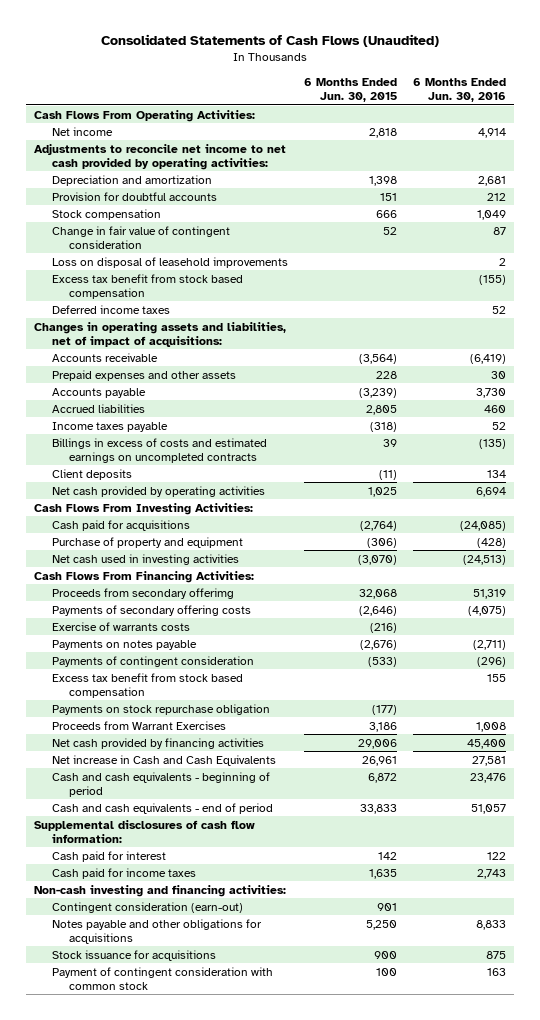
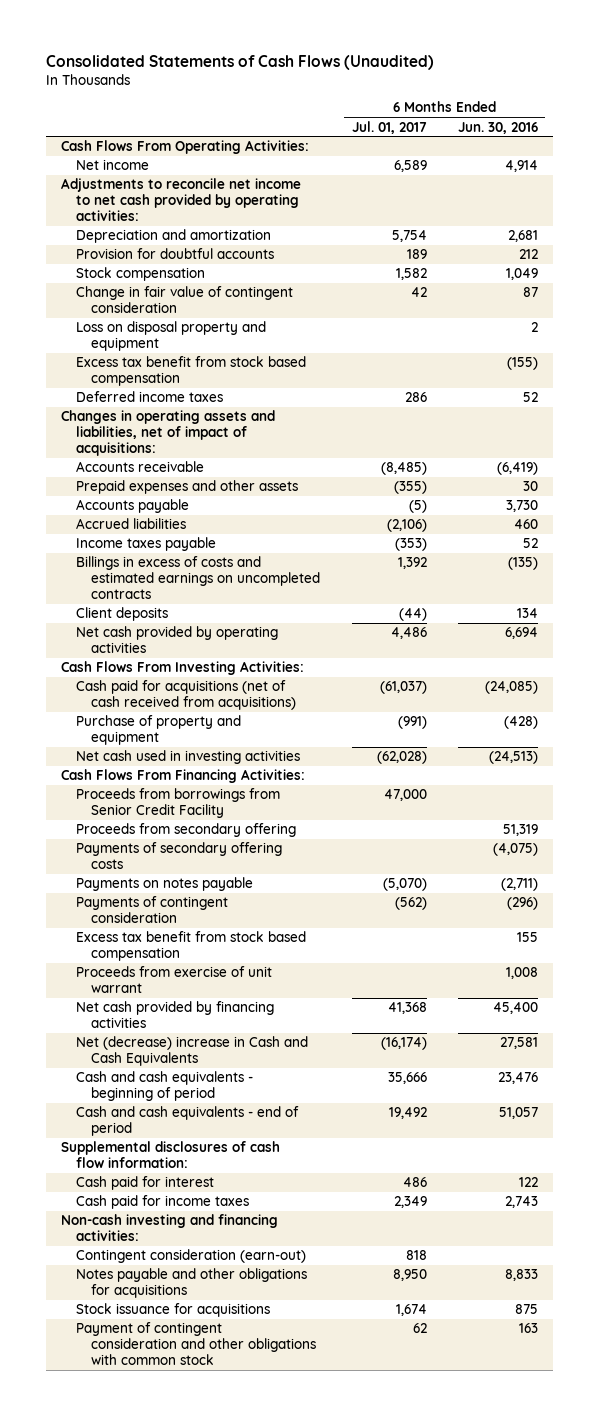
[303,78,397,103] 6 Months Ended Jun. 30, 2015 -> none
none -> [351,120,427,134] Jul. 01, 2017
[51,256,288,268] Loss on disposal of leasehold improvements -> [76,321,267,352] Loss on disposal property and equipment
[51,519,190,531] Cash paid for acquisitions -> [76,680,297,711] Cash paid for acquisitions (net of cash received from acquisitions)
none -> [76,788,281,819] Proceeds from borrowings from Senior Credit Facility
[51,587,234,599] Proceeds from secondary offerimg -> [76,823,297,838] Proceeds from secondary offering
[51,621,190,631] Exercise of warrants costs -> none
[51,703,270,715] Payments on stock repurchase obligation -> none
[51,720,226,730] Proceeds from Warrant Exercises -> [76,966,273,994] Proceeds from exercise of unit warrant
[51,754,276,766] Net increase in Cash and Cash Equivalents -> [76,1036,309,1067] Net (decrease) increase in Cash and Cash Equivalents
[51,966,273,990] Payment of contingent consideration with common stock -> [76,1322,317,1366] Payment of contingent consideration and other obligations with common stock

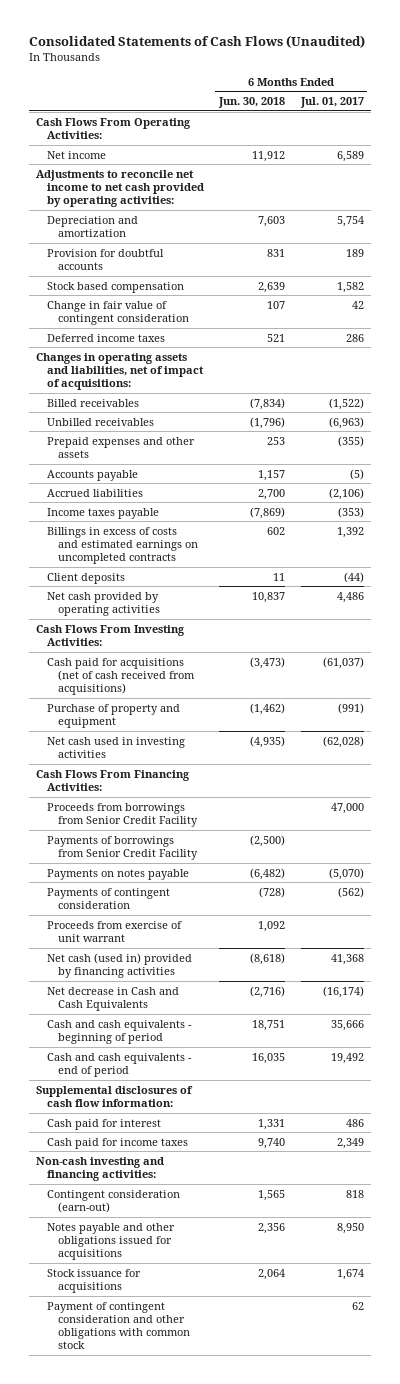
[457,121,538,134] Jun. 30, 2016 -> none
none -> [218,97,286,109] Jun. 30, 2018
[76,267,206,282] Stock compensation -> [46,281,184,293] Stock based compensation
[76,321,267,352] Loss on disposal property and equipment -> none
[76,356,307,387] Excess tax benefit from stock based compensation -> none
[76,461,205,473] Accounts receivable -> none
none -> [46,398,139,407] Billed receivables
none -> [46,417,154,426] Unbilled receivables
[76,823,297,838] Proceeds from secondary offering -> none
[76,842,283,870] Payments of secondary offering costs -> none
none -> [46,835,198,860] Payments of borrowings from Senior Credit Facility
[76,931,307,962] Excess tax benefit from stock based compensation -> none
[76,1001,275,1029] Net cash provided by financing activities -> [46,952,192,978] Net cash (used in) provided by financing activities
[76,1036,309,1067] Net (decrease) increase in Cash and Cash Equivalents -> [46,986,179,1011] Net decrease in Cash and Cash Equivalents
[76,1268,308,1299] Notes payable and other obligations for acquisitions -> [46,1222,175,1261] Notes payable and other obligations issued for acquisitions

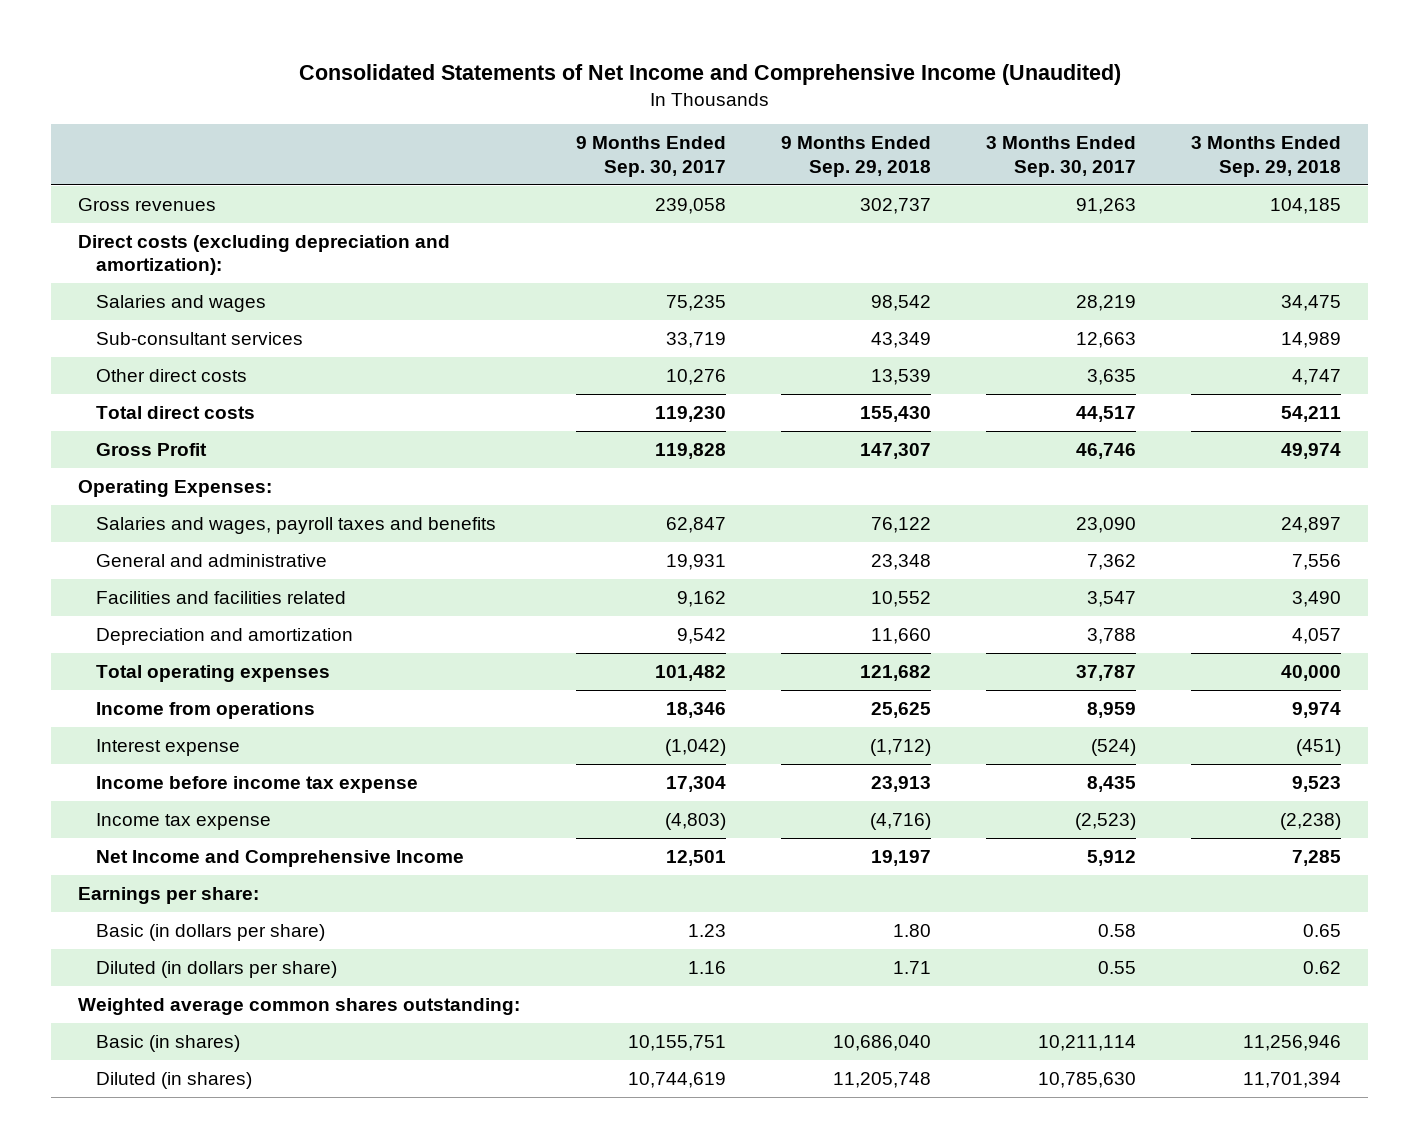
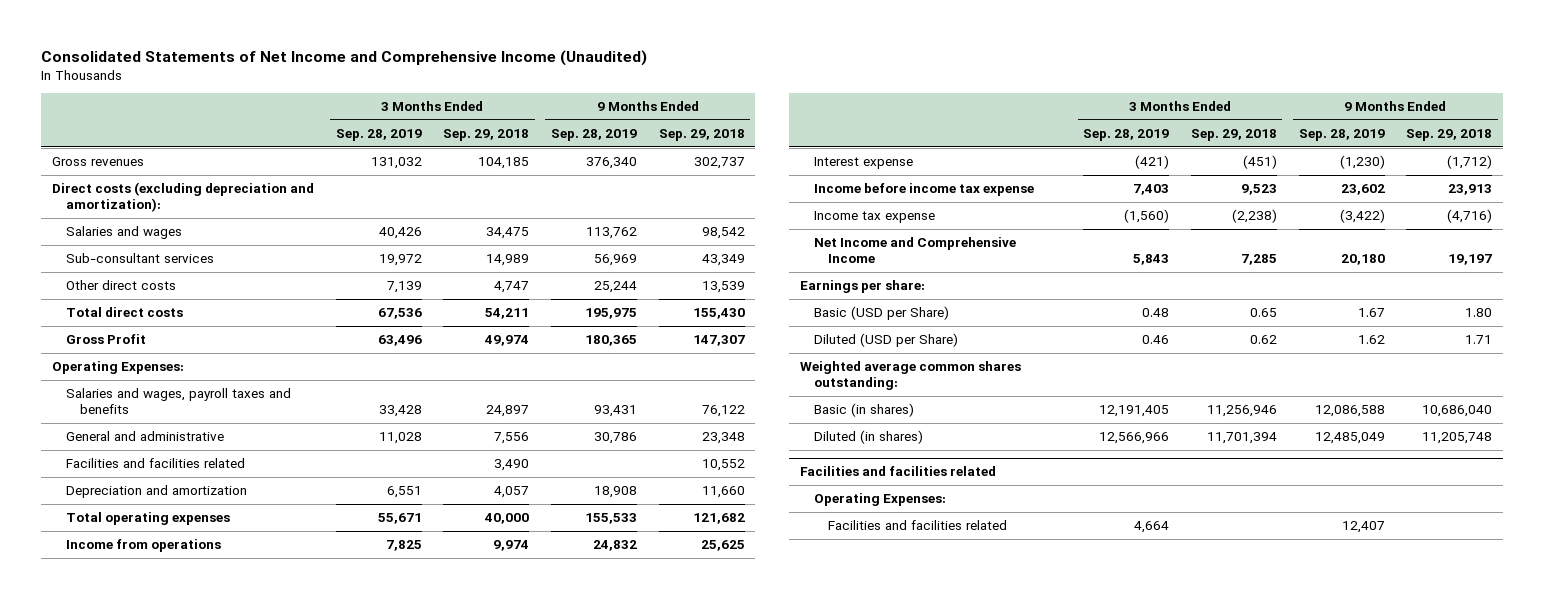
[575,136,726,177] 9 Months Ended Sep. 30, 2017 -> none
[985,136,1136,177] 3 Months Ended Sep. 30, 2017 -> none
none -> [335,128,422,141] Sep. 28, 2019
none -> [550,128,637,141] Sep. 28, 2019
[95,923,325,941] Basic (in dollars per share) -> [813,306,949,321] Basic (USD per Share)
[95,960,337,978] Diluted (in dollars per share) -> [813,333,958,348] Diluted (USD per Share)
none -> [799,466,996,477] Facilities and facilities related
none -> [813,493,946,507] Operating Expenses:
none -> [828,520,1008,531] Facilities and facilities related

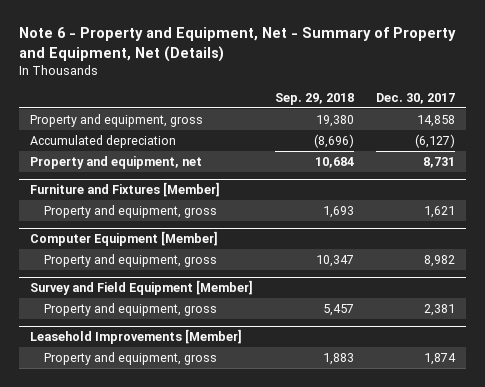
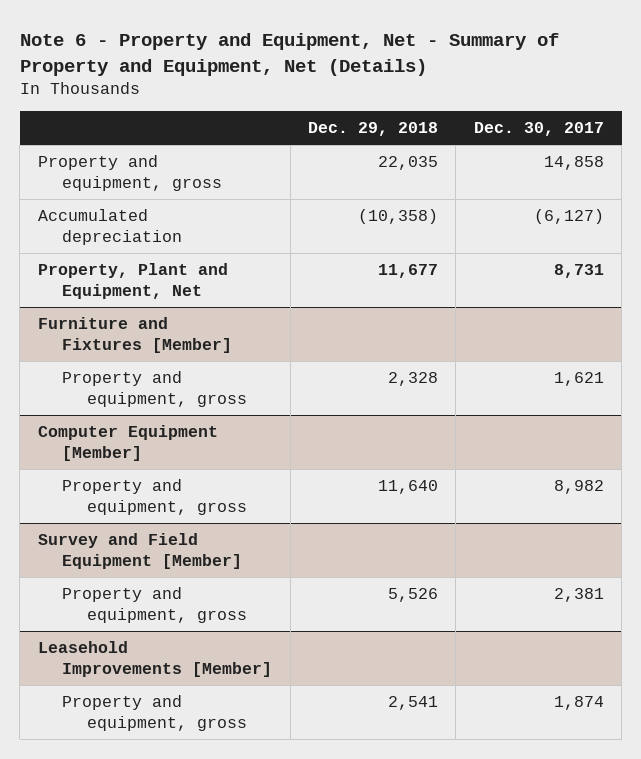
[275,92,355,105] Sep. 29, 2018 -> none
none -> [308,122,439,137] Dec. 29, 2018
[30,155,203,169] Property and equipment, net -> [37,263,228,300] Property, Plant and Equipment, Net

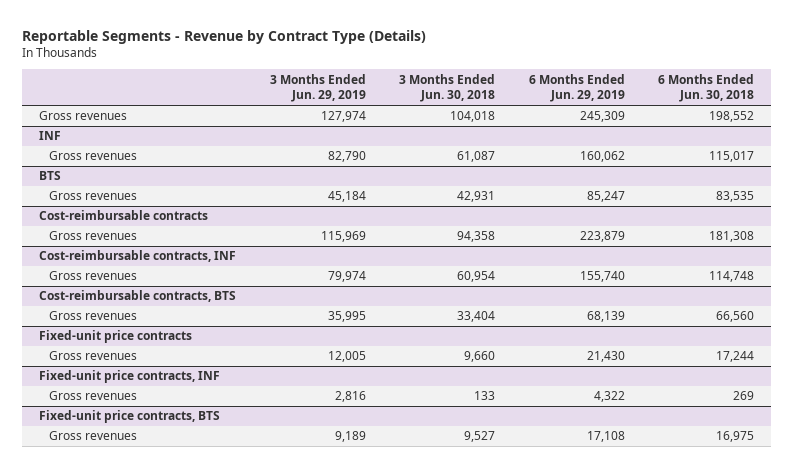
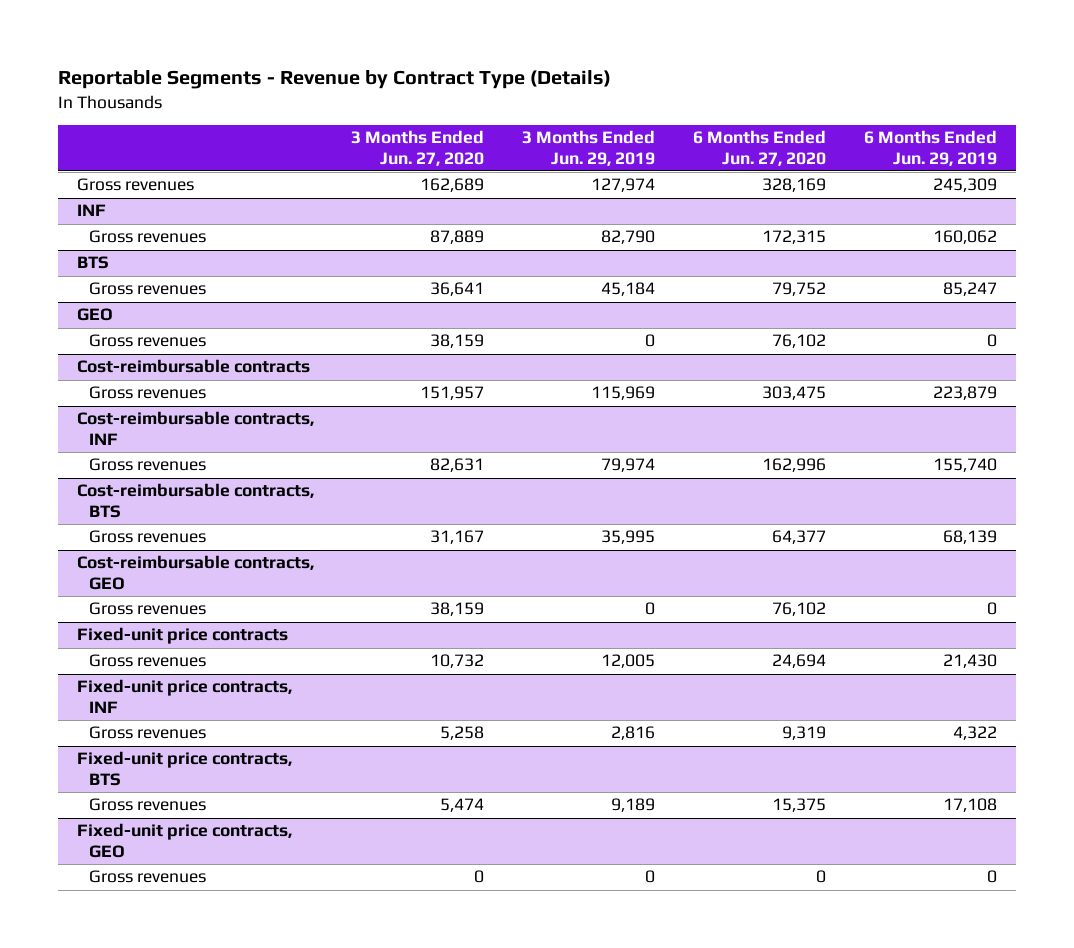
[399,73,496,103] 3 Months Ended Jun. 30, 2018 -> none
[658,73,755,103] 6 Months Ended Jun. 30, 2018 -> none
none -> [351,130,485,166] 3 Months Ended Jun. 27, 2020
none -> [693,130,827,166] 6 Months Ended Jun. 27, 2020
none -> [76,308,113,322] GEO
none -> [89,334,207,348] Gross revenues
none -> [76,555,314,590] Cost-reimbursable contracts, GEO
none -> [89,602,207,616] Gross revenues
none -> [76,823,292,858] Fixed-unit price contracts, GEO
none -> [89,870,207,884] Gross revenues

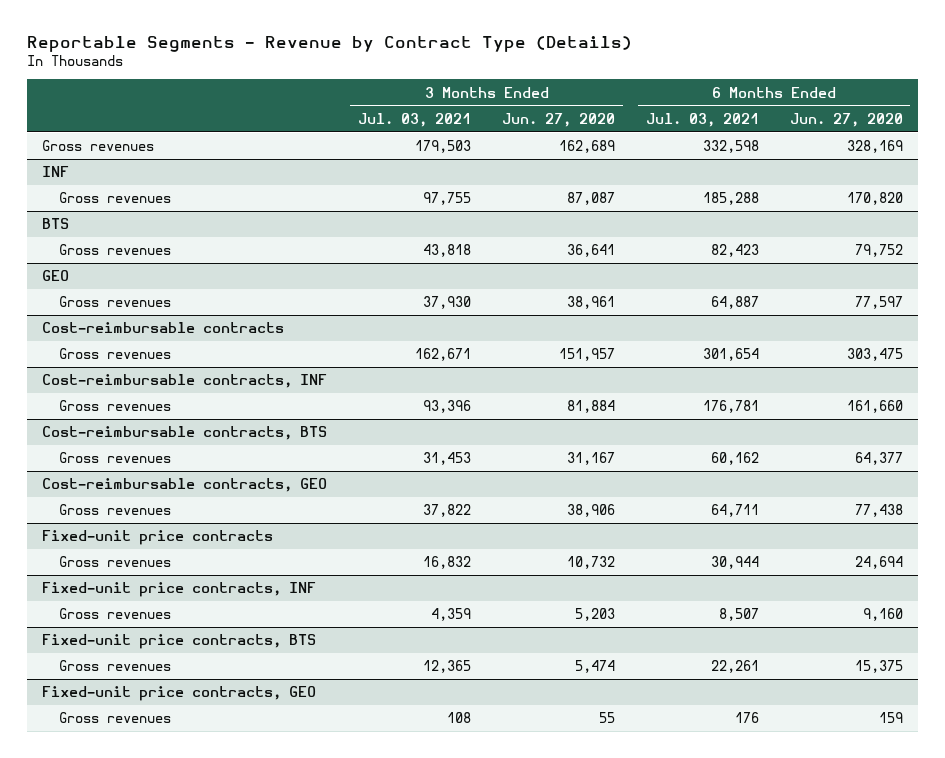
[522,130,656,166] 3 Months Ended Jun. 29, 2019 -> none
[864,130,998,166] 6 Months Ended Jun. 29, 2019 -> none
none -> [358,112,472,127] Jul. 03, 2021
none -> [645,112,759,127] Jul. 03, 2021
[430,230,485,245] 87,889 -> [566,192,615,206] 87,087
[762,230,827,245] 172,315 -> [846,192,903,206] 170,820
[430,334,485,349] 38,159 -> [566,296,615,310] 38,961
[772,334,827,349] 76,102 -> [854,296,903,310] 77,597
[430,458,485,473] 82,631 -> [566,400,615,414] 81,884
[762,458,827,473] 162,996 -> [846,400,903,414] 161,660
[430,602,485,617] 38,159 -> [566,504,615,518] 38,906
[772,602,827,617] 76,102 -> [854,504,903,518] 77,438
[440,726,485,741] 5,258 -> [574,608,615,622] 5,203
[782,726,827,741] 9,319 -> [862,608,903,622] 9,160
[474,870,485,884] 0 -> [598,712,615,724] 55
[816,870,827,884] 0 -> [878,712,903,724] 159

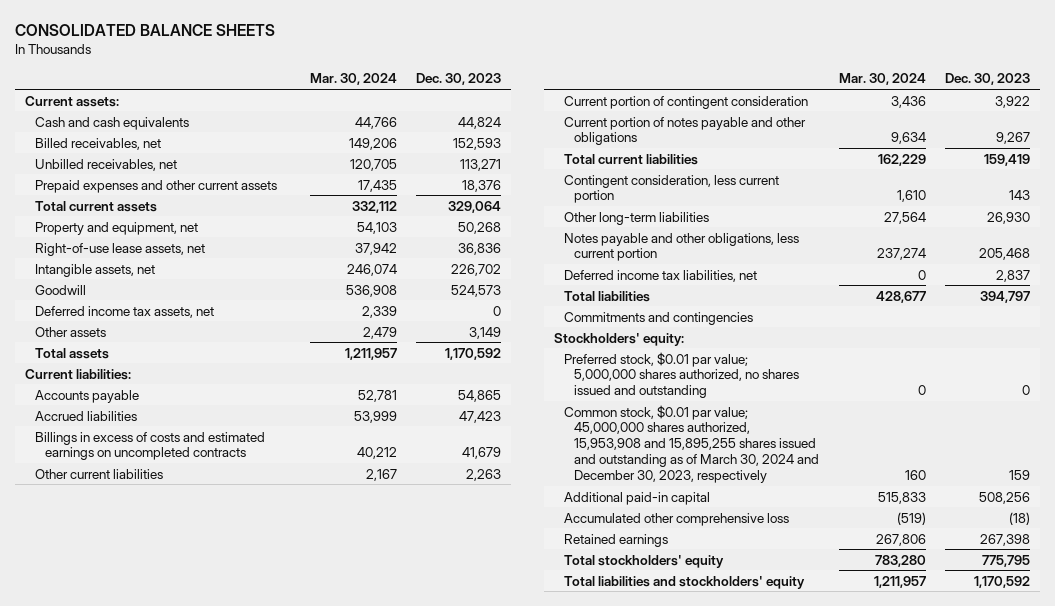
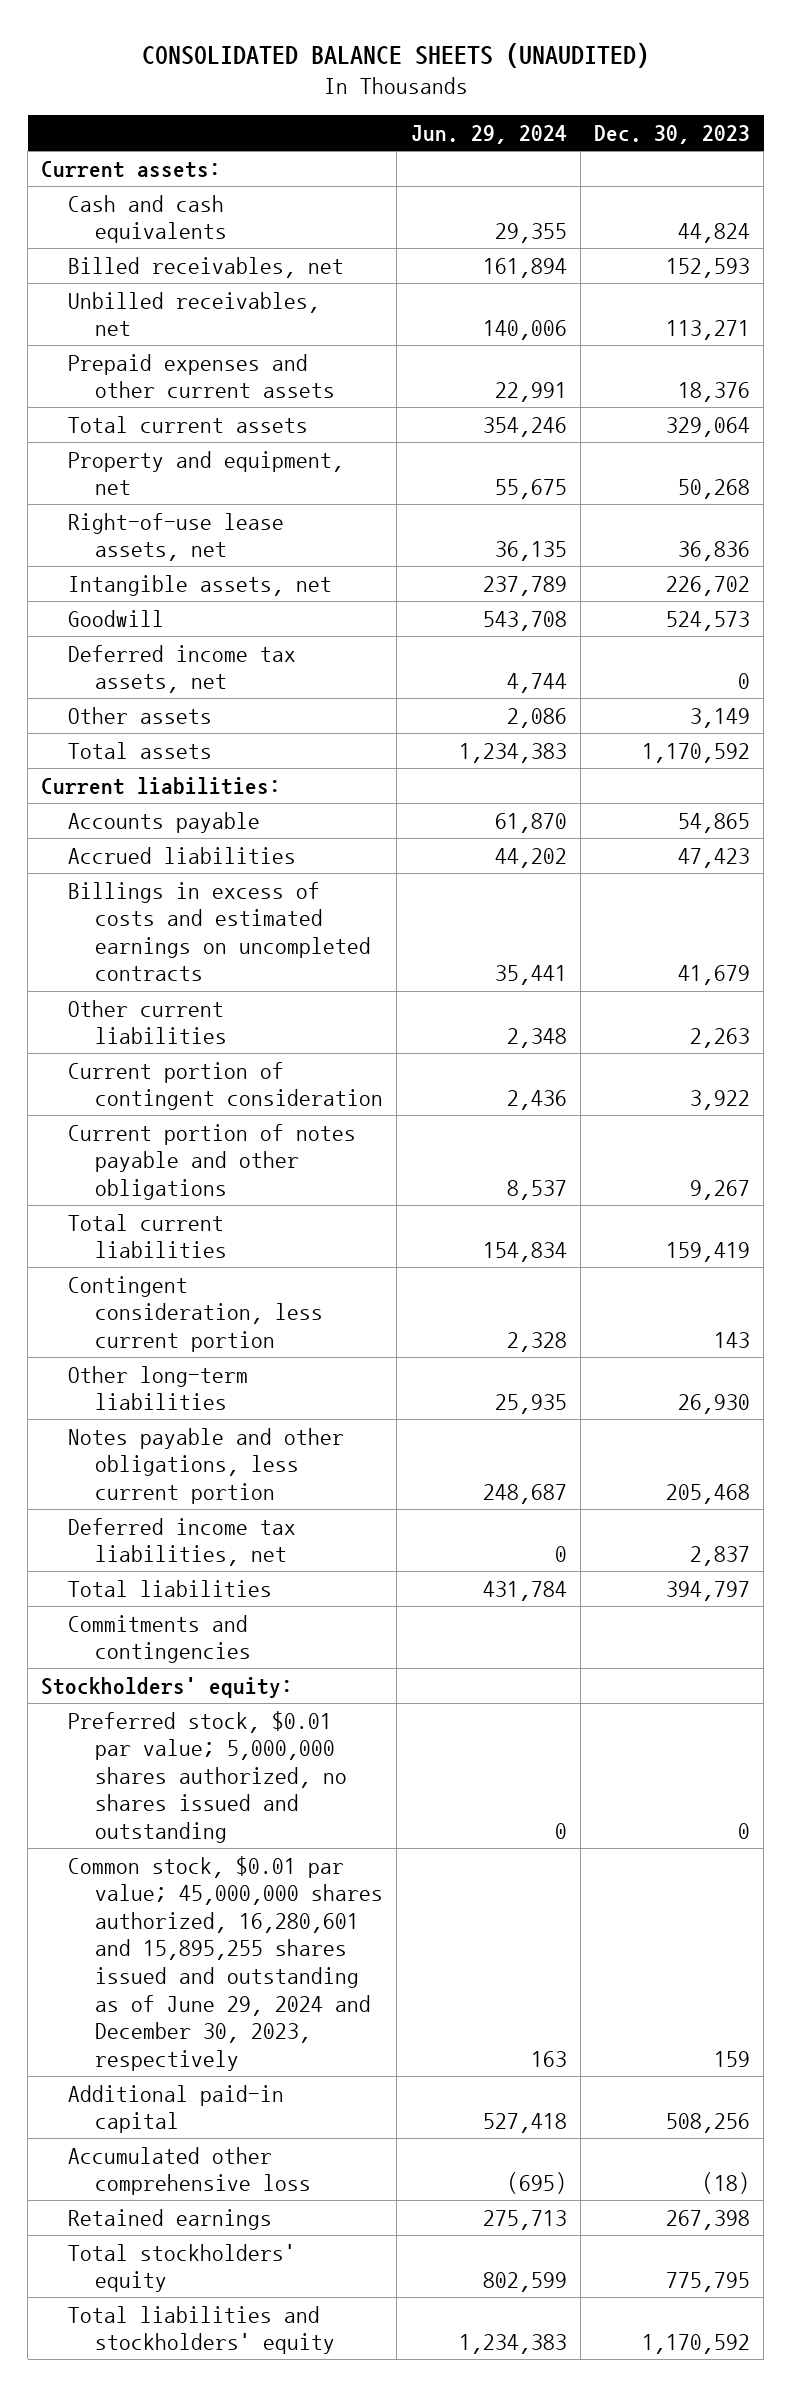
[15,24,276,37] CONSOLIDATED BALANCE SHEETS -> [141,42,649,68] CONSOLIDATED BALANCE SHEETS (UNAUDITED)
[309,73,397,86] Mar. 30, 2024 -> none
none -> [410,124,567,144] Jun. 29, 2024
[564,404,820,483] Common stock, $0.01 par value; 45,000,000 shares authorized, 15,953,908 and 15,895,255 shares issued and outstanding as of March 30, 2024 and December 30, 2023, respectively -> [68,1855,384,2071] Common stock, $0.01 par value; 45,000,000 shares authorized, 16,280,601 and 15,895,255 shares issued and outstanding as of June 29, 2024 and December 30, 2023, respectively

